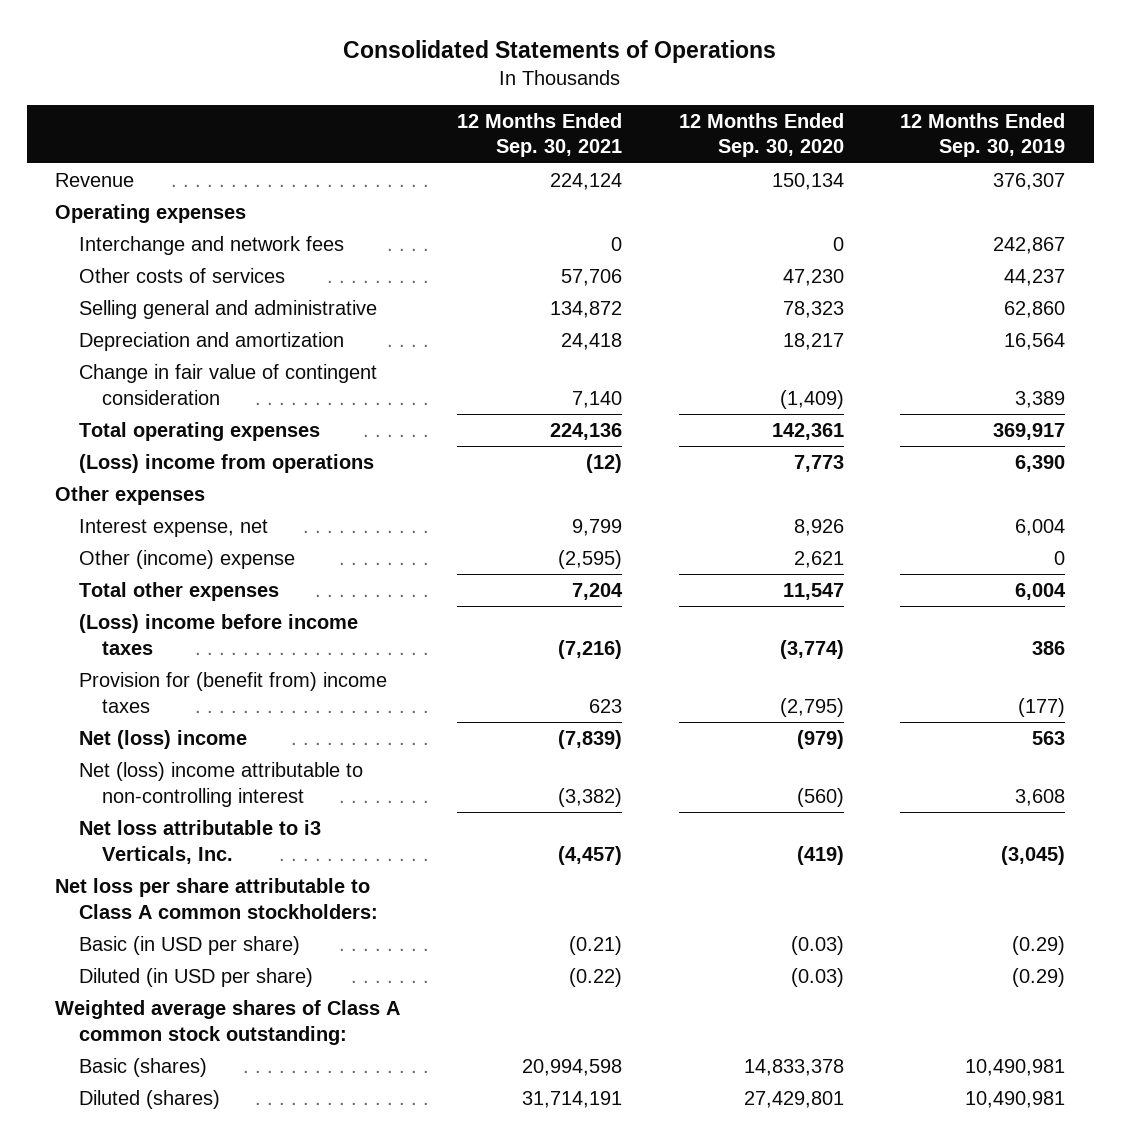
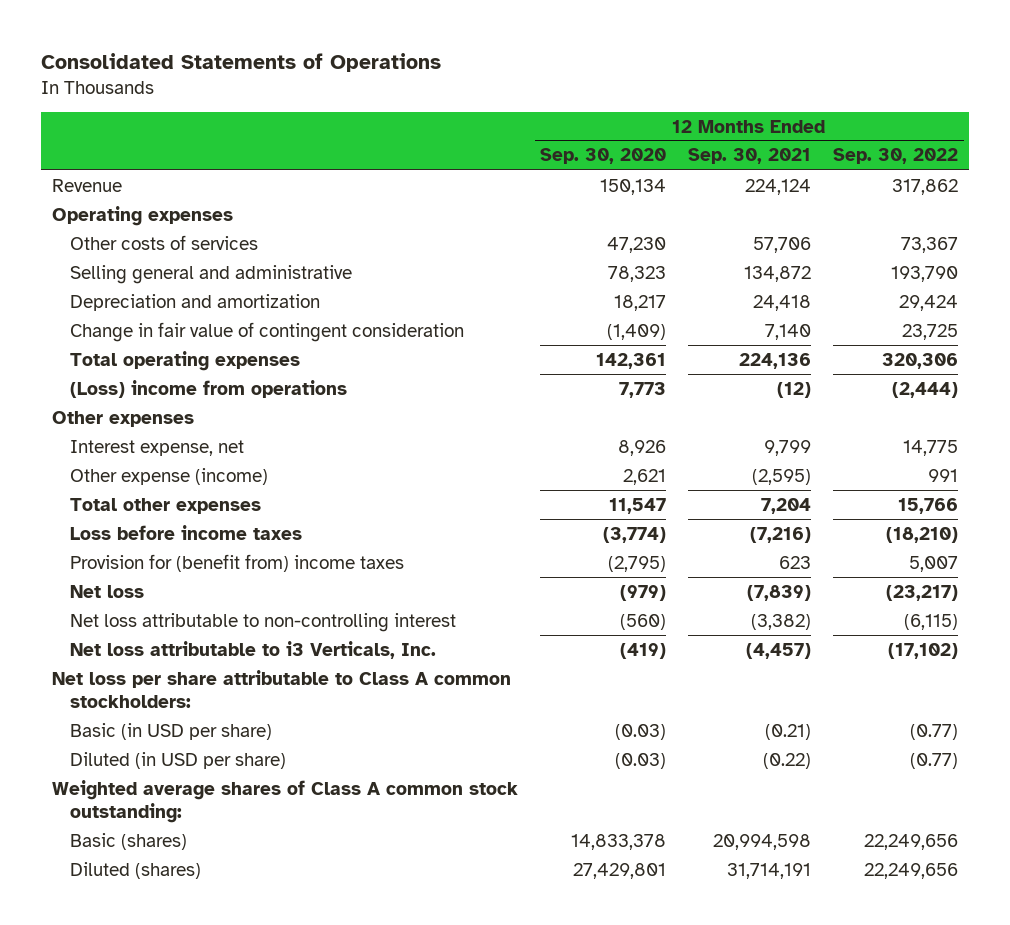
[900,112,1066,158] 12 Months Ended Sep. 30, 2019 -> none
none -> [833,148,959,165] Sep. 30, 2022
[78,235,344,255] Interchange and network fees -> none
[78,549,295,569] Other (income) expense -> [69,467,268,485] Other expense (income)
[78,613,358,655] (Loss) income before income taxes -> [69,524,302,540] Loss before income taxes
[78,729,247,749] Net (loss) income -> [69,584,144,598] Net loss
[78,761,363,807] Net (loss) income attributable to non-controlling interest -> [69,612,456,632] Net loss attributable to non-controlling interest

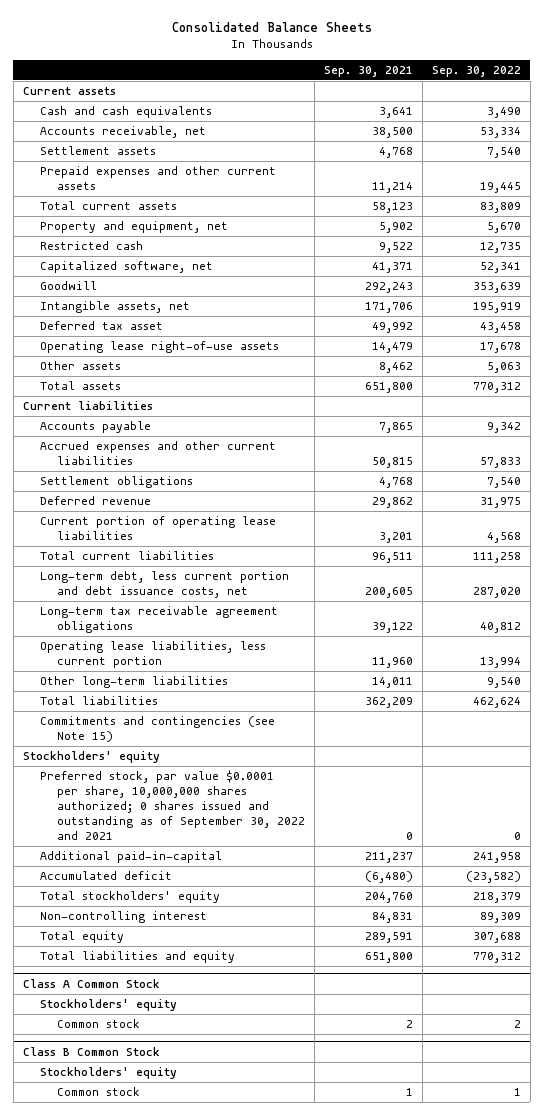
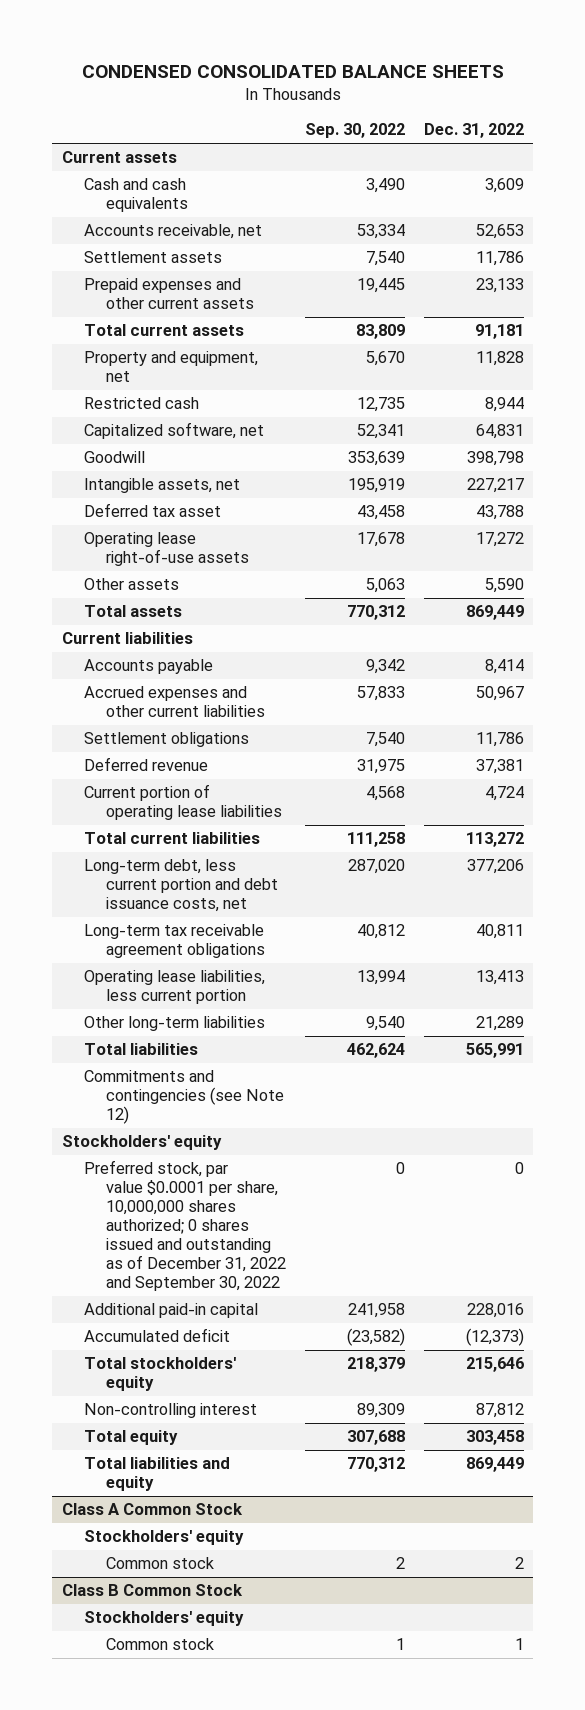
[171,21,372,32] Consolidated Balance Sheets -> [81,64,504,78] CONDENSED CONSOLIDATED BALANCE SHEETS
[323,65,413,77] Sep. 30, 2021 -> none
none -> [423,123,524,139] Dec. 31, 2022
[39,716,275,743] Commitments and contingencies (see Note 15) -> [83,1070,285,1125] Commitments and contingencies (see Note 12)
[39,770,305,841] Preferred stock, par value $0.0001 per share, 10,000,000 shares authorized; 0 shares issued and outstanding as of September 30, 2022 and 2021 -> [83,1160,287,1292] Preferred stock, par value $0.0001 per share, 10,000,000 shares authorized; 0 shares issued and outstanding as of December 31, 2022 and September 30, 2022
[39,851,222,864] Additional paid-in-capital -> [83,1303,258,1319] Additional paid-in capital

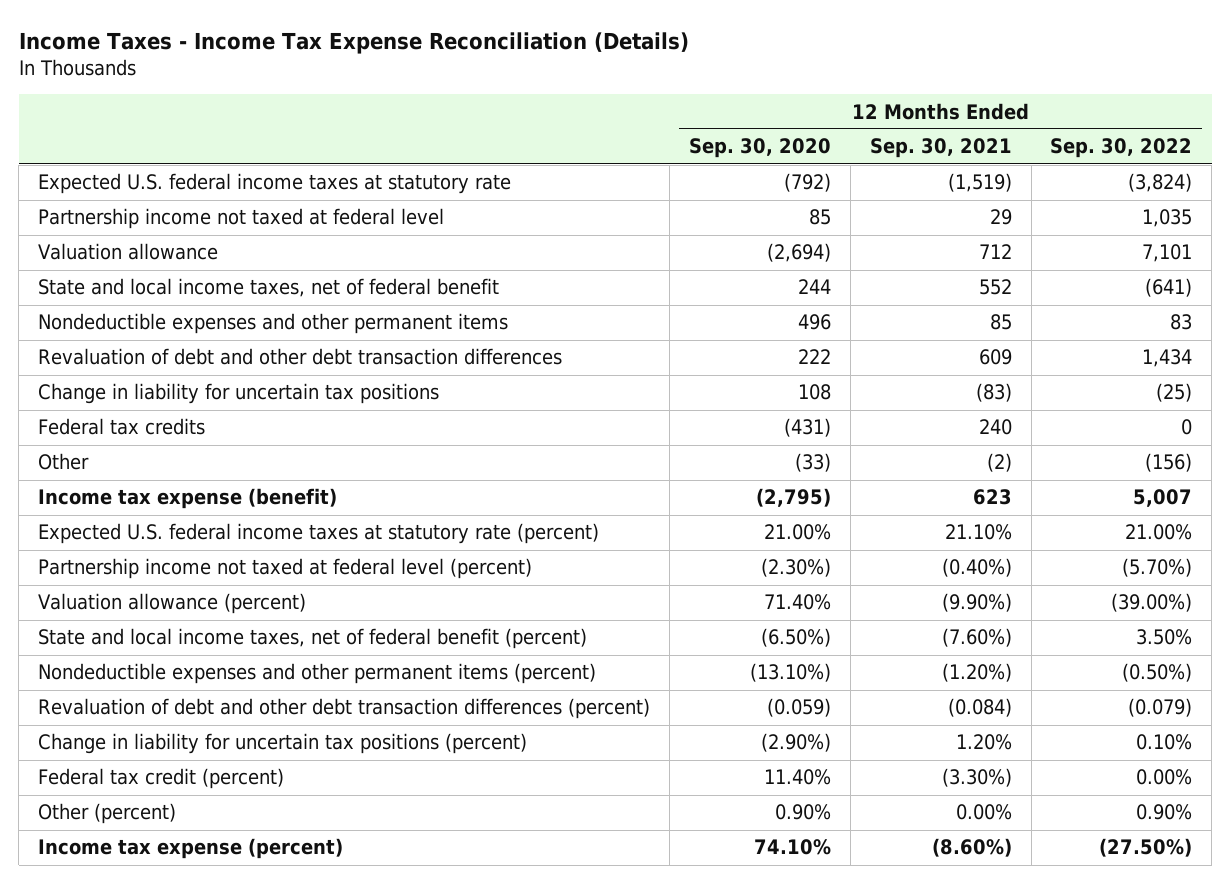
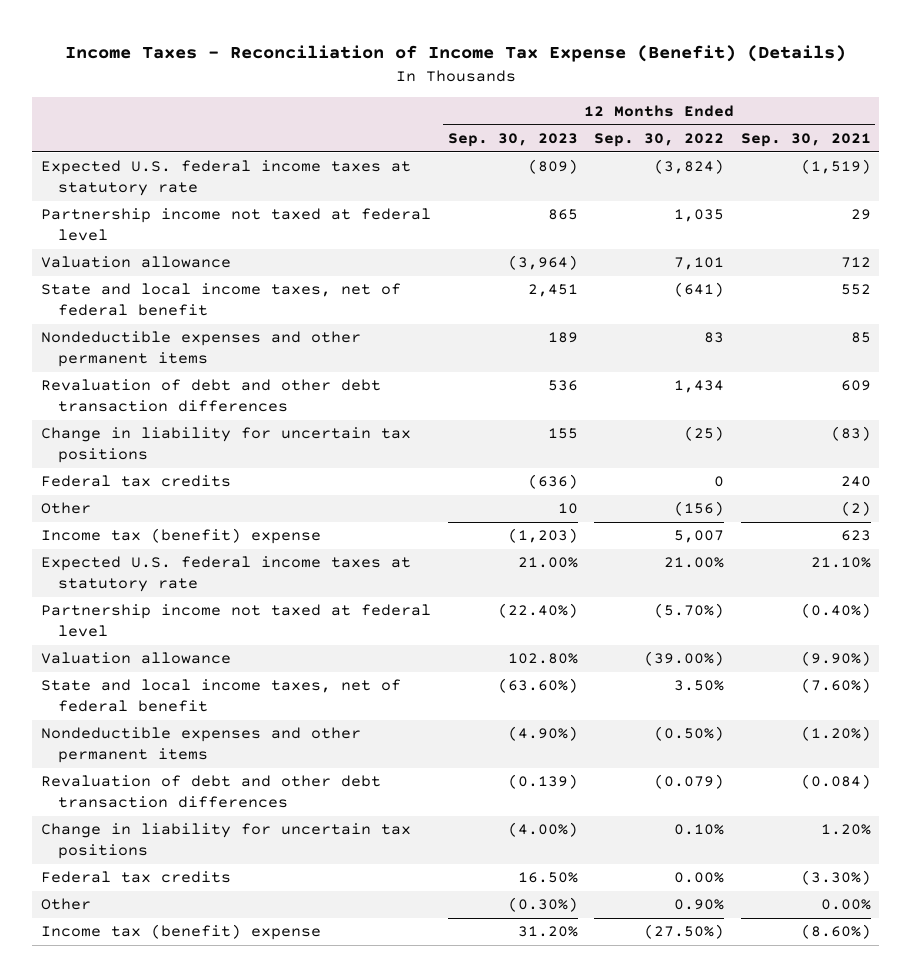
[18,31,689,54] Income Taxes - Income Tax Expense Reconciliation (Details) -> [64,45,846,63] Income Taxes - Reconciliation of Income Tax Expense (Benefit) (Details)
[688,138,831,159] Sep. 30, 2020 -> none
none -> [447,132,578,147] Sep. 30, 2023
[38,488,338,510] Income tax expense (benefit) -> [40,528,321,545] Income tax (benefit) expense
[38,523,600,545] Expected U.S. federal income taxes at statutory rate (percent) -> [40,556,411,593] Expected U.S. federal income taxes at statutory rate
[38,558,533,580] Partnership income not taxed at federal level (percent) -> [40,604,431,638] Partnership income not taxed at federal level
[38,593,307,615] Valuation allowance (percent) -> [40,652,231,665] Valuation allowance
[38,628,588,650] State and local income taxes, net of federal benefit (percent) -> [40,679,401,713] State and local income taxes, net of federal benefit
[38,663,597,685] Nondeductible expenses and other permanent items (percent) -> [40,727,361,764] Nondeductible expenses and other permanent items
[38,698,651,720] Revaluation of debt and other debt transaction differences (percent) -> [40,775,381,809] Revaluation of debt and other debt transaction differences
[38,733,528,755] Change in liability for uncertain tax positions (percent) -> [40,823,411,860] Change in liability for uncertain tax positions
[38,768,285,790] Federal tax credit (percent) -> [40,871,231,884] Federal tax credits
[38,803,177,825] Other (percent) -> [40,898,91,911] Other
[38,838,344,860] Income tax expense (percent) -> [40,924,321,941] Income tax (benefit) expense

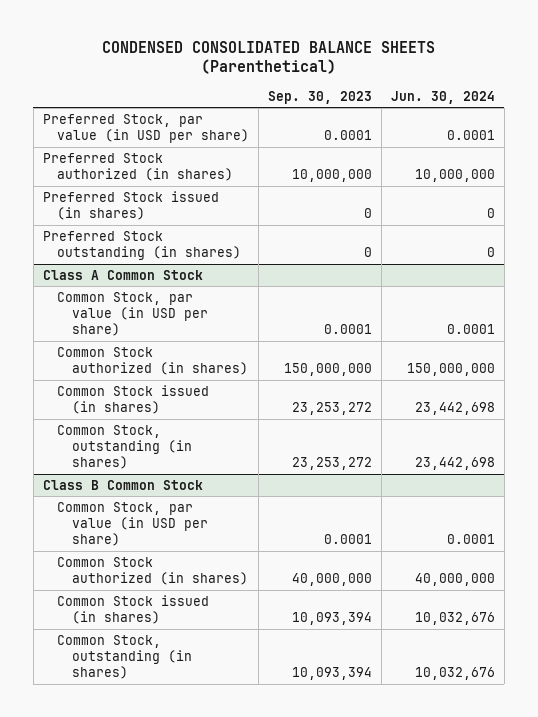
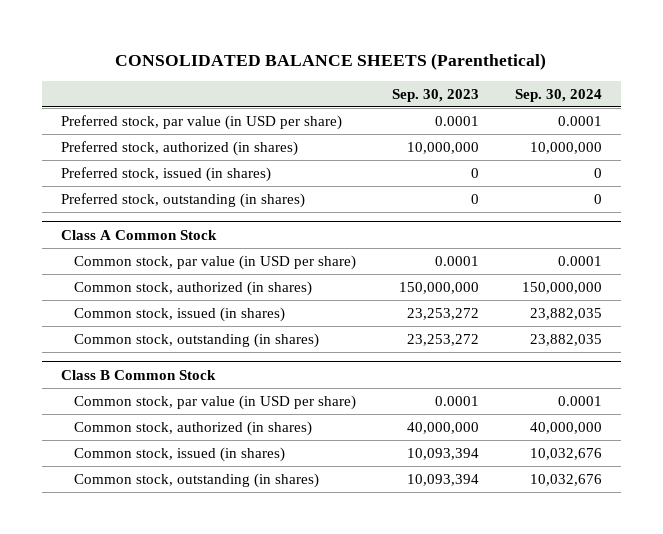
[101,40,435,75] CONDENSED CONSOLIDATED BALANCE SHEETS (Parenthetical) -> [115,52,547,70] CONSOLIDATED BALANCE SHEETS (Parenthetical)
[390,90,495,104] Jun. 30, 2024 -> none
none -> [515,88,603,102] Sep. 30, 2024
[42,113,250,144] Preferred Stock, par value (in USD per share) -> [60,114,342,130] Preferred stock, par value (in USD per share)
[42,152,234,182] Preferred Stock authorized (in shares) -> [60,140,298,156] Preferred stock, authorized (in shares)
[42,190,219,221] Preferred Stock issued (in shares) -> [60,166,271,182] Preferred stock, issued (in shares)
[42,230,242,261] Preferred Stock outstanding (in shares) -> [60,192,305,208] Preferred stock, outstanding (in shares)
[57,291,208,337] Common Stock, par value (in USD per share) -> [73,254,356,270] Common stock, par value (in USD per share)
[57,346,248,376] Common Stock authorized (in shares) -> [73,280,312,296] Common stock, authorized (in shares)
[57,384,210,415] Common Stock issued (in shares) -> [73,306,285,322] Common stock, issued (in shares)
[57,424,192,470] Common Stock, outstanding (in shares) -> [73,332,319,348] Common stock, outstanding (in shares)
[57,501,208,547] Common Stock, par value (in USD per share) -> [73,394,356,410] Common stock, par value (in USD per share)
[57,556,248,586] Common Stock authorized (in shares) -> [73,420,312,436] Common stock, authorized (in shares)
[57,594,210,625] Common Stock issued (in shares) -> [73,446,285,462] Common stock, issued (in shares)
[57,634,192,680] Common Stock, outstanding (in shares) -> [73,472,319,488] Common stock, outstanding (in shares)

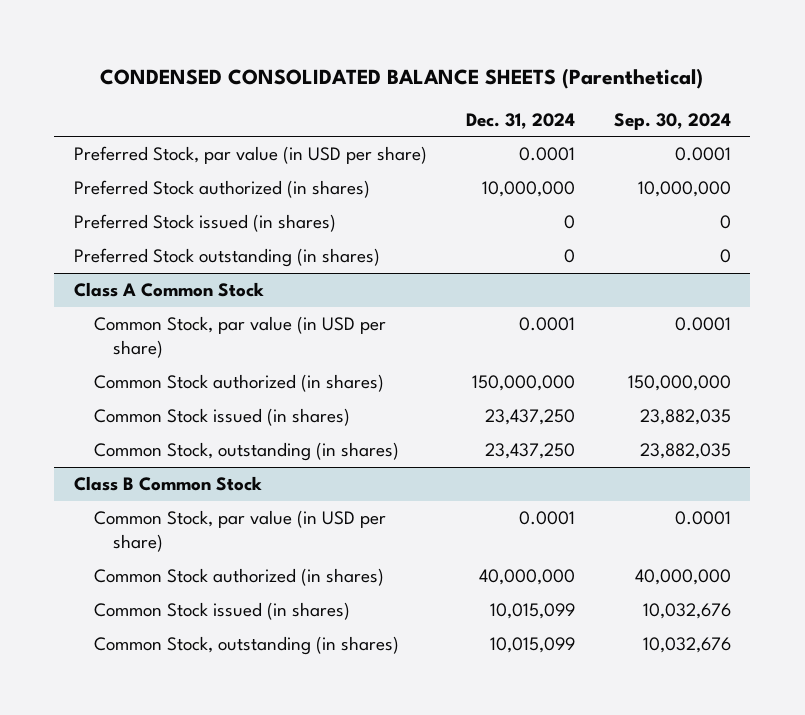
[115,52,547,70] CONSOLIDATED BALANCE SHEETS (Parenthetical) -> [100,67,704,89] CONDENSED CONSOLIDATED BALANCE SHEETS (Parenthetical)
[392,88,480,102] Sep. 30, 2023 -> none
none -> [465,112,575,129] Dec. 31, 2024
[60,114,342,130] Preferred stock, par value (in USD per share) -> [73,146,427,165] Preferred Stock, par value (in USD per share)
[60,140,298,156] Preferred stock, authorized (in shares) -> [73,180,370,199] Preferred Stock authorized (in shares)
[60,166,271,182] Preferred stock, issued (in shares) -> [73,214,336,233] Preferred Stock issued (in shares)
[60,192,305,208] Preferred stock, outstanding (in shares) -> [73,248,380,268] Preferred Stock outstanding (in shares)
[73,254,356,270] Common stock, par value (in USD per share) -> [93,316,386,359] Common Stock, par value (in USD per share)
[73,280,312,296] Common stock, authorized (in shares) -> [93,374,384,393] Common Stock authorized (in shares)
[73,306,285,322] Common stock, issued (in shares) -> [93,408,350,427] Common Stock issued (in shares)
[73,332,319,348] Common stock, outstanding (in shares) -> [93,442,399,462] Common Stock, outstanding (in shares)
[73,394,356,410] Common stock, par value (in USD per share) -> [93,510,386,553] Common Stock, par value (in USD per share)
[73,420,312,436] Common stock, authorized (in shares) -> [93,568,384,587] Common Stock authorized (in shares)
[73,446,285,462] Common stock, issued (in shares) -> [93,602,350,621] Common Stock issued (in shares)
[73,472,319,488] Common stock, outstanding (in shares) -> [93,636,399,656] Common Stock, outstanding (in shares)

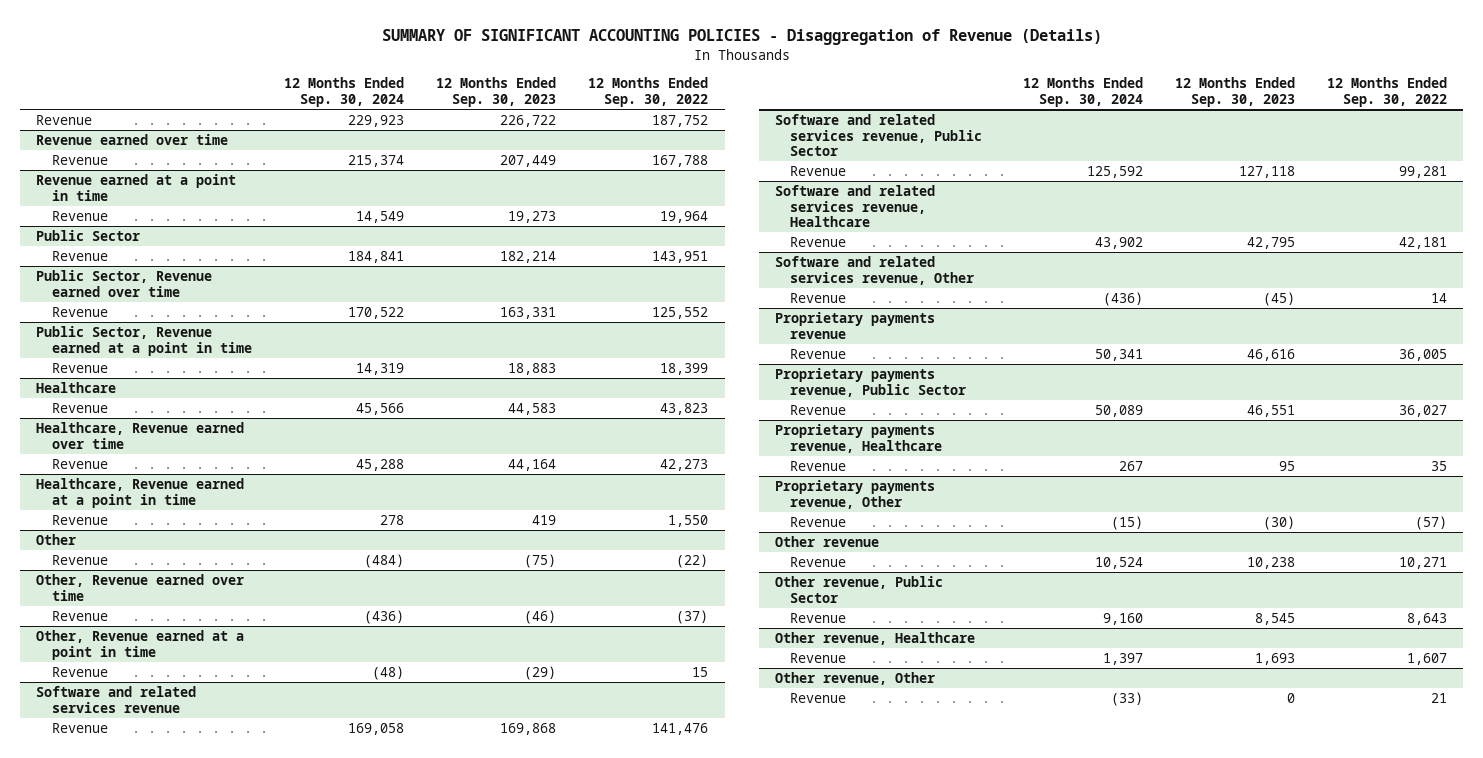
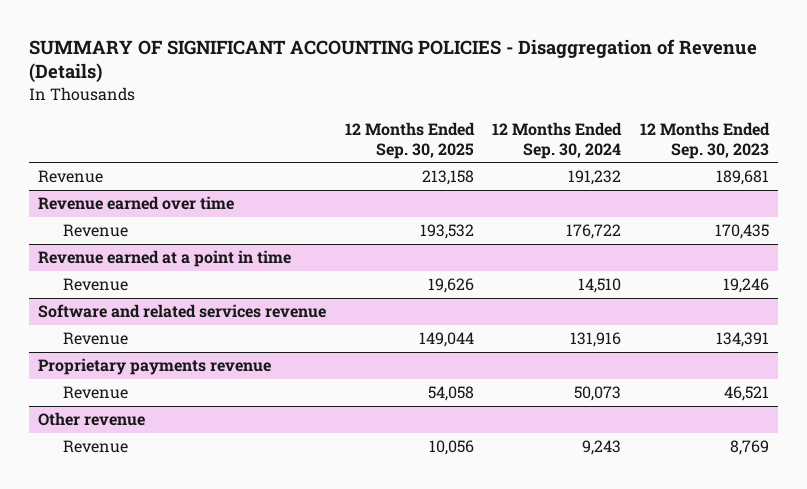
[588,77,709,107] 12 Months Ended Sep. 30, 2022 -> none
none -> [344,121,475,159] 12 Months Ended Sep. 30, 2025
[347,114,404,127] 229,923 -> [568,170,622,186] 191,232
[500,114,557,127] 226,722 -> [715,170,769,186] 189,681
[347,154,404,167] 215,374 -> [566,224,622,240] 176,722
[500,154,557,167] 207,449 -> [714,224,769,240] 170,435
[36,229,141,241] Public Sector -> none
[51,250,108,261] Revenue -> none
[36,269,213,297] Public Sector, Revenue earned over time -> none
[51,306,108,317] Revenue -> none
[36,325,252,356] Public Sector, Revenue earned at a point in time -> none
[51,362,108,373] Revenue -> none
[36,381,117,393] Healthcare -> none
[51,402,108,413] Revenue -> none
[36,421,245,449] Healthcare, Revenue earned over time -> none
[51,458,108,469] Revenue -> none
[36,477,245,508] Healthcare, Revenue earned at a point in time -> none
[51,514,108,525] Revenue -> none
[36,533,77,545] Other -> none
[51,554,108,565] Revenue -> none
[36,573,245,601] Other, Revenue earned over time -> none
[51,610,108,621] Revenue -> none
[36,629,245,660] Other, Revenue earned at a point in time -> none
[51,666,108,677] Revenue -> none
[355,210,404,223] 14,549 -> [578,278,622,294] 14,510
[508,210,557,223] 19,273 -> [722,278,769,294] 19,246
[774,113,983,157] Software and related services revenue, Public Sector -> none
[790,165,847,176] Revenue -> none
[774,184,935,228] Software and related services revenue, Healthcare -> none
[790,236,847,247] Revenue -> none
[774,255,975,285] Software and related services revenue, Other -> none
[790,292,847,303] Revenue -> none
[347,722,404,735] 169,058 -> [570,332,622,348] 131,916
[500,722,557,735] 169,868 -> [715,332,769,348] 134,391
[774,367,967,397] Proprietary payments revenue, Public Sector -> none
[790,404,847,415] Revenue -> none
[774,423,943,453] Proprietary payments revenue, Healthcare -> none
[790,460,847,471] Revenue -> none
[774,479,935,509] Proprietary payments revenue, Other -> none
[790,516,847,527] Revenue -> none
[1094,348,1143,361] 50,341 -> [574,386,622,402] 50,073
[1246,348,1295,361] 46,616 -> [723,386,769,402] 46,521
[774,575,943,603] Other revenue, Public Sector -> none
[790,612,847,623] Revenue -> none
[774,631,975,645] Other revenue, Healthcare -> none
[790,652,847,663] Revenue -> none
[774,671,935,685] Other revenue, Other -> none
[790,692,847,703] Revenue -> none
[1094,556,1143,569] 10,524 -> [582,440,622,456] 9,243
[1246,556,1295,569] 10,238 -> [729,440,769,456] 8,769

